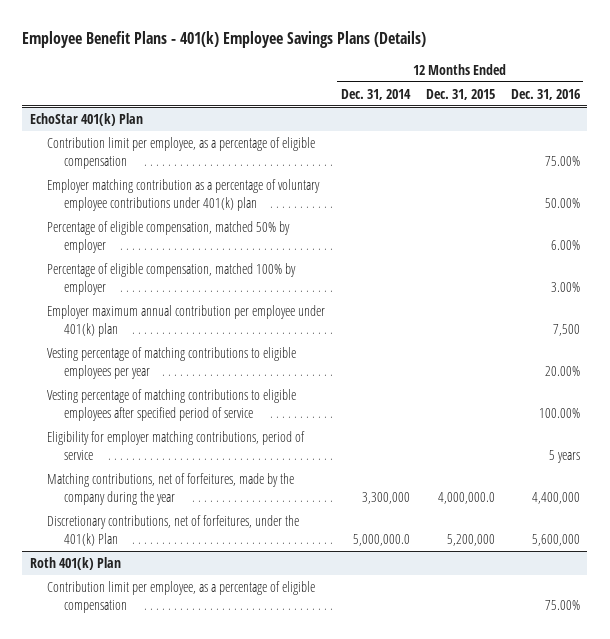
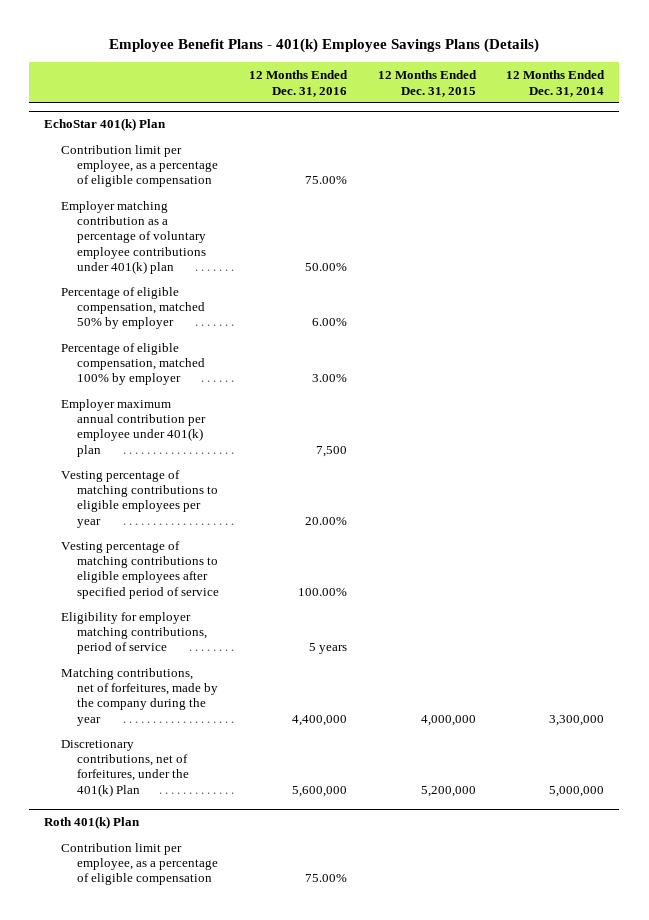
[437,491,495,504] 4,000,000.0 -> [420,714,476,726] 4,000,000
[352,533,410,546] 5,000,000.0 -> [549,785,605,797] 5,000,000

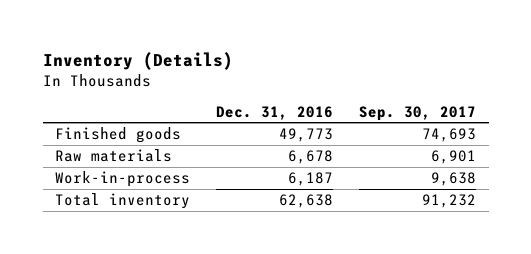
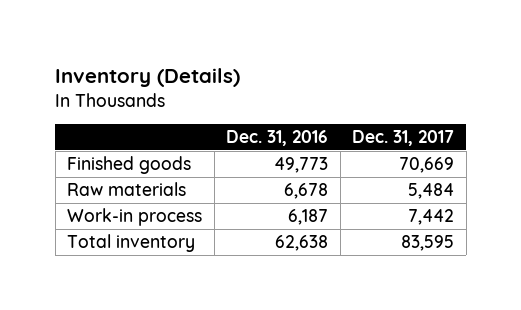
[358,105,476,121] Sep. 30, 2017 -> none
none -> [352,130,455,147] Dec. 31, 2017
[55,171,191,188] Work-in-process -> [67,208,203,227] Work-in process

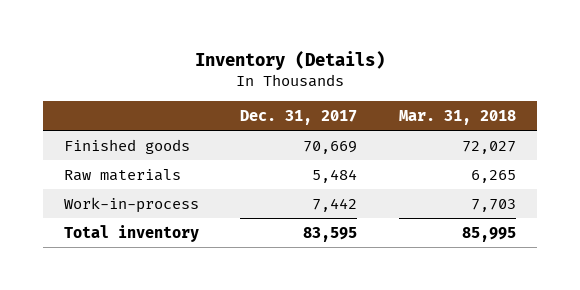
[226,130,329,147] Dec. 31, 2016 -> none
none -> [399,109,517,125] Mar. 31, 2018
[67,208,203,227] Work-in process -> [63,196,199,213] Work-in-process

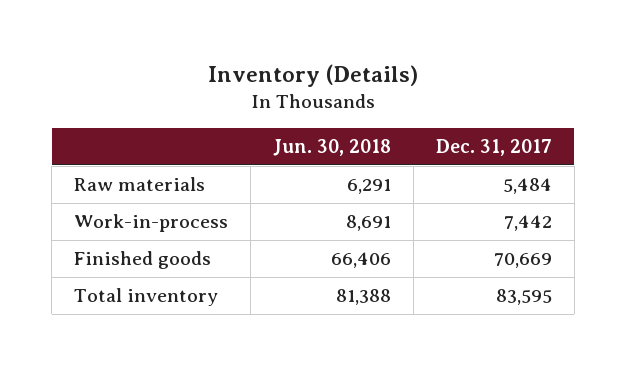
[399,109,517,125] Mar. 31, 2018 -> none
none -> [272,138,391,156] Jun. 30, 2018
[63,138,190,154] Finished goods -> [74,251,212,270] Finished goods

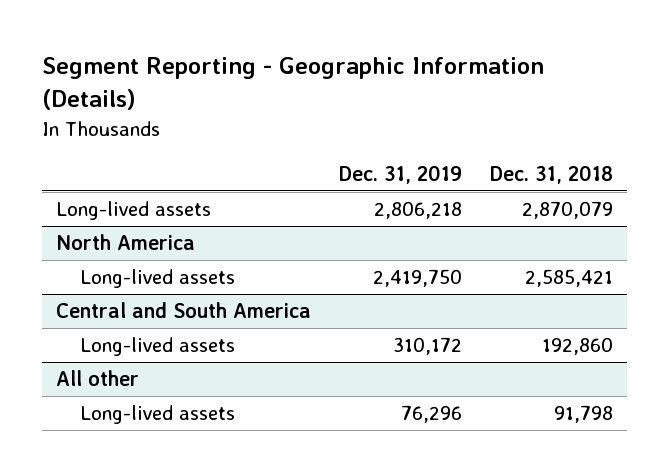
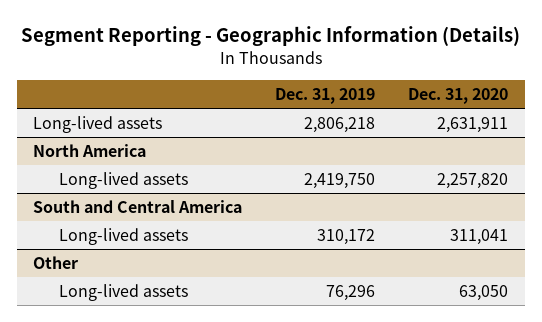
[489,164,613,184] Dec. 31, 2018 -> none
none -> [408,88,509,105] Dec. 31, 2020
[55,302,311,319] Central and South America -> [33,199,243,213] South and Central America
[55,370,139,387] All other -> [33,255,79,269] Other

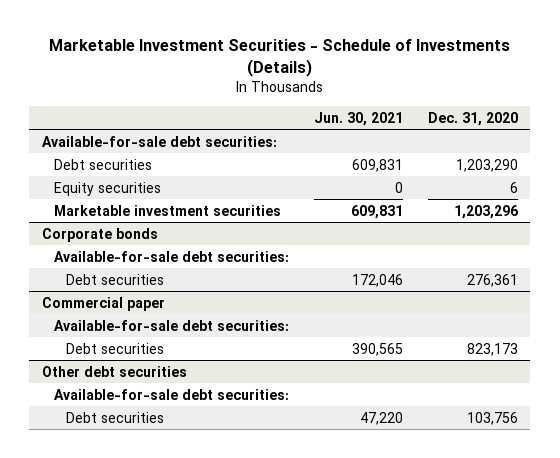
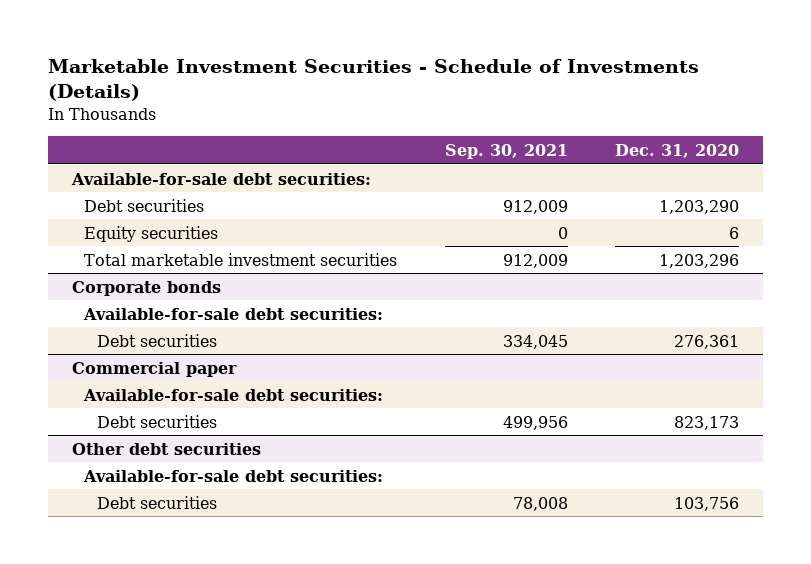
[313,111,403,126] Jun. 30, 2021 -> none
none -> [444,143,568,159] Sep. 30, 2021
[53,204,281,216] Marketable investment securities -> [84,252,398,266] Total marketable investment securities

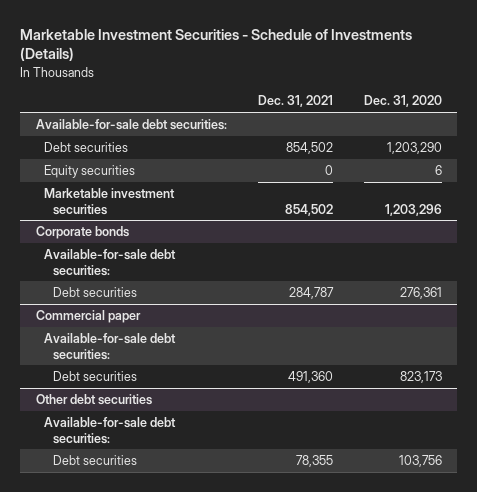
[444,143,568,159] Sep. 30, 2021 -> none
none -> [257,95,333,108] Dec. 31, 2021
[84,252,398,266] Total marketable investment securities -> [44,188,176,215] Marketable investment securities

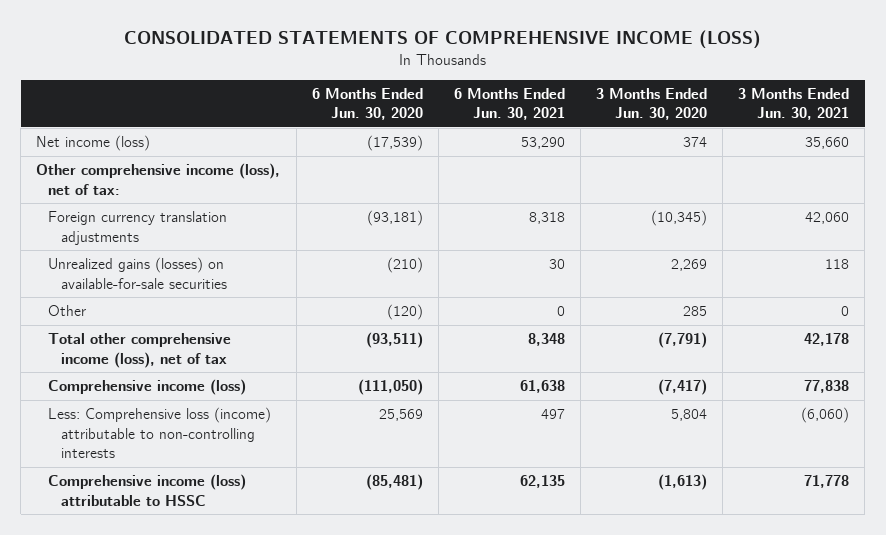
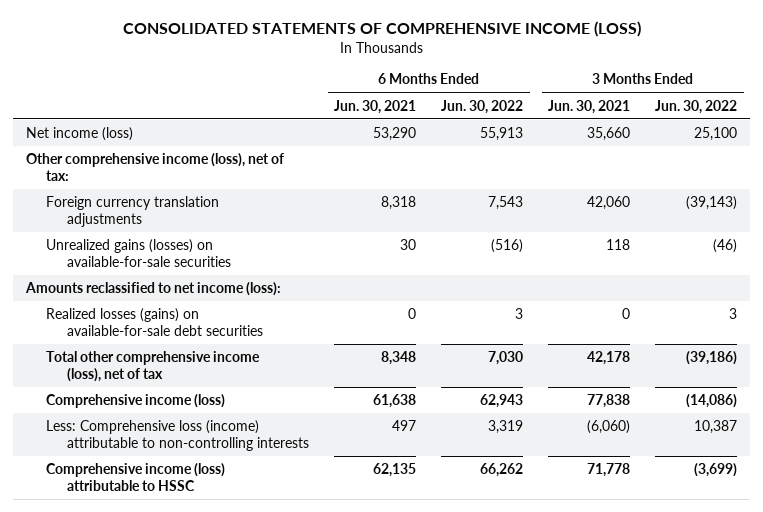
[311,87,423,121] 6 Months Ended Jun. 30, 2020 -> none
[596,87,708,121] 3 Months Ended Jun. 30, 2020 -> none
none -> [441,99,524,114] Jun. 30, 2022
none -> [655,99,738,114] Jun. 30, 2022
[48,305,87,317] Other -> none
none -> [24,282,281,297] Amounts reclassified to net income (loss):
none -> [46,308,264,336] Realized losses (gains) on available-for-sale debt securities

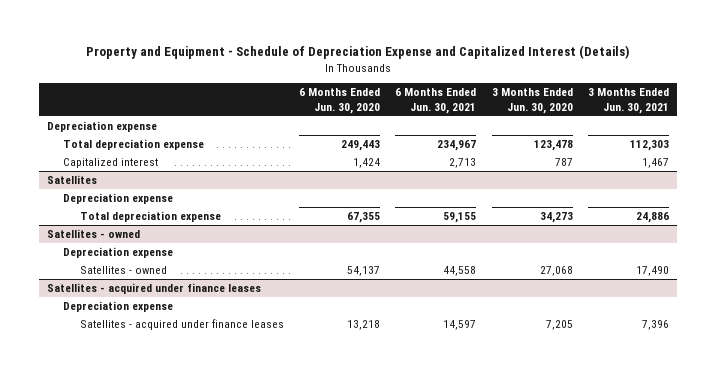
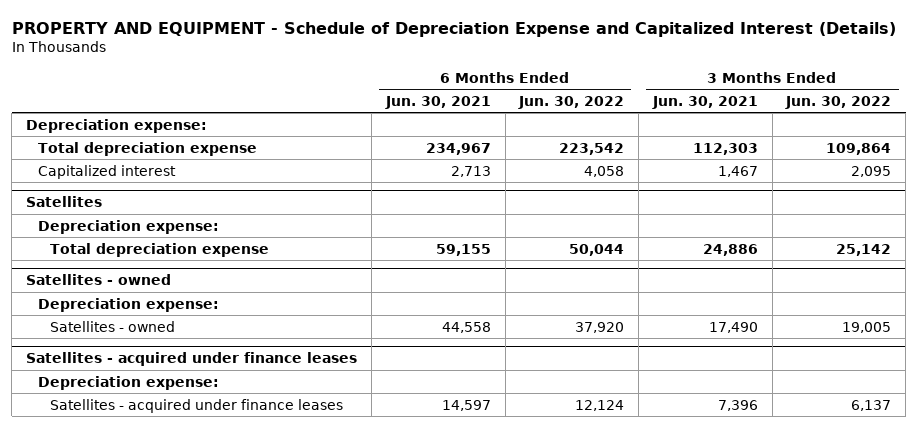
[86,45,630,60] Property and Equipment - Schedule of Depreciation Expense and Capitalized Interest (Details) -> [11,21,896,37] PROPERTY AND EQUIPMENT - Schedule of Depreciation Expense and Capitalized Interest (Details)
[299,87,381,114] 6 Months Ended Jun. 30, 2020 -> none
[491,87,573,114] 3 Months Ended Jun. 30, 2020 -> none
none -> [518,95,625,109] Jun. 30, 2022
none -> [785,95,892,109] Jun. 30, 2022
[46,120,157,132] Depreciation expense -> [26,118,208,133] Depreciation expense:
[63,192,174,204] Depreciation expense -> [38,219,220,234] Depreciation expense:
[63,246,174,258] Depreciation expense -> [38,297,220,312] Depreciation expense:
[63,300,174,312] Depreciation expense -> [38,375,220,390] Depreciation expense:

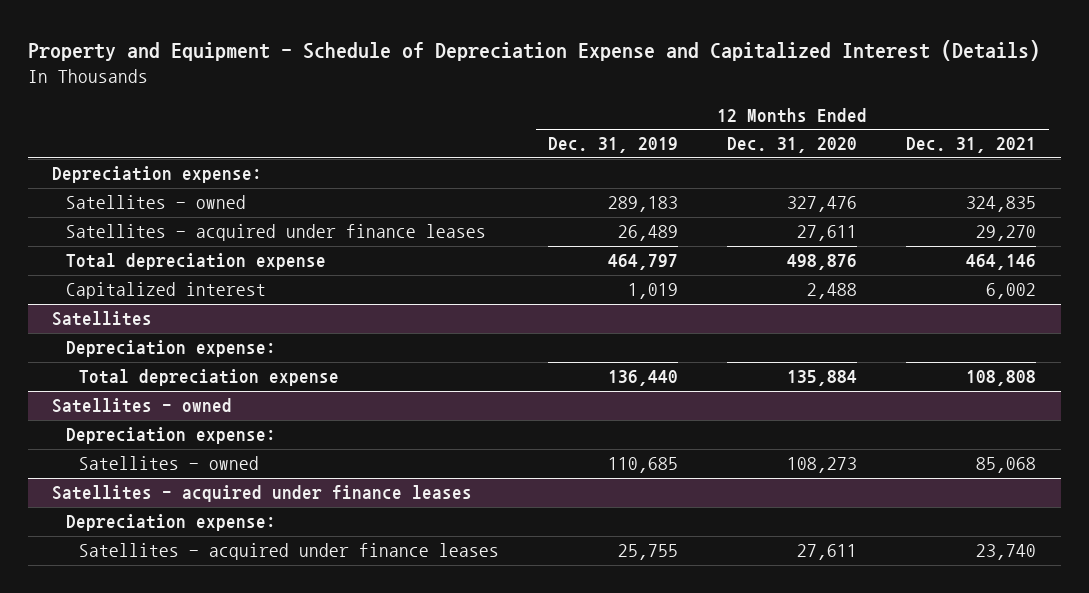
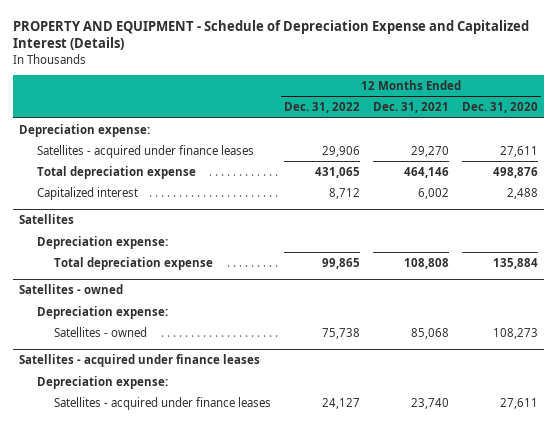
[27,39,1040,61] Property and Equipment - Schedule of Depreciation Expense and Capitalized Interest (Details) -> [12,19,529,51] PROPERTY AND EQUIPMENT - Schedule of Depreciation Expense and Capitalized Interest (Details)
[548,137,679,154] Dec. 31, 2019 -> none
none -> [283,102,360,114] Dec. 31, 2022
[65,195,246,210] Satellites - owned -> none

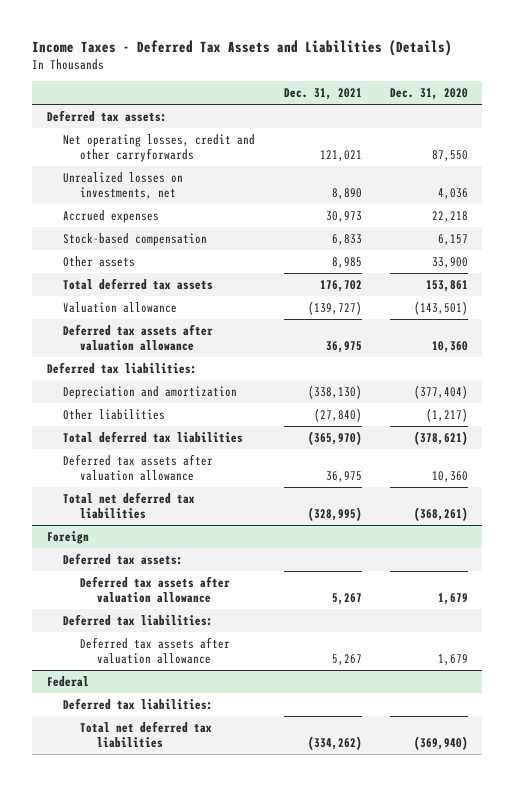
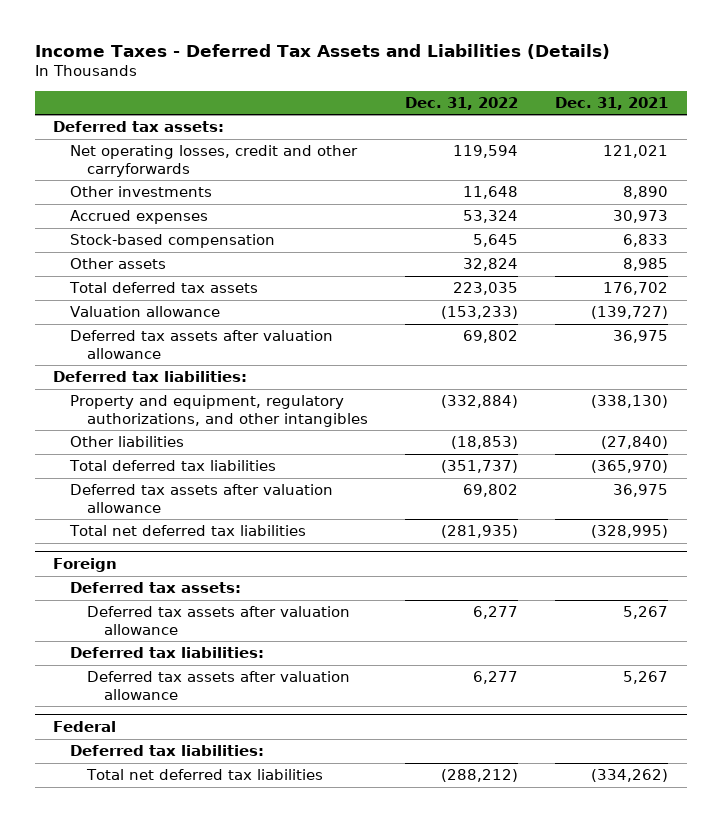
[390,88,469,101] Dec. 31, 2020 -> none
none -> [405,96,519,110] Dec. 31, 2022
[63,171,184,199] Unrealized losses on investments, net -> [70,186,213,198] Other investments
[63,385,238,399] Depreciation and amortization -> [70,395,368,427] Property and equipment, regulatory authorizations, and other intangibles

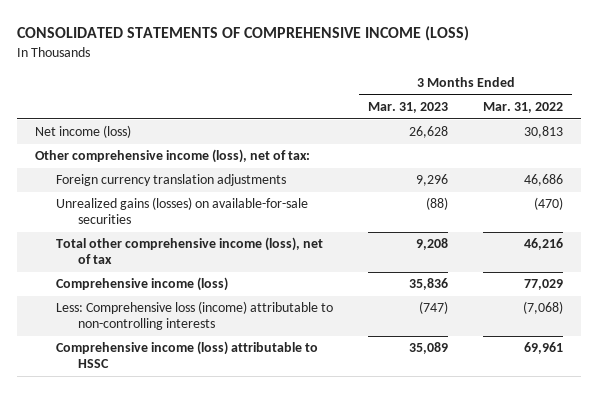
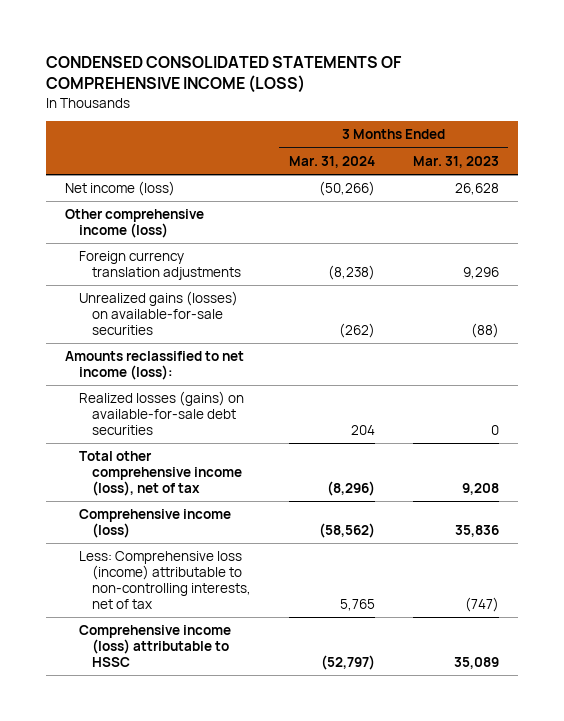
[17,26,470,42] CONSOLIDATED STATEMENTS OF COMPREHENSIVE INCOME (LOSS) -> [46,55,403,93] CONDENSED CONSOLIDATED STATEMENTS OF COMPREHENSIVE INCOME (LOSS)
[483,102,564,114] Mar. 31, 2022 -> none
none -> [288,155,375,168] Mar. 31, 2024
[34,149,310,164] Other comprehensive income (loss), net of tax: -> [65,209,205,239] Other comprehensive income (loss)
none -> [65,351,245,381] Amounts reclassified to net income (loss):
none -> [78,391,244,436] Realized losses (gains) on available-for-sale debt securities
[56,301,334,331] Less: Comprehensive loss (income) attributable to non-controlling interests -> [78,551,252,609] Less: Comprehensive loss (income) attributable to non-controlling interests, net of tax

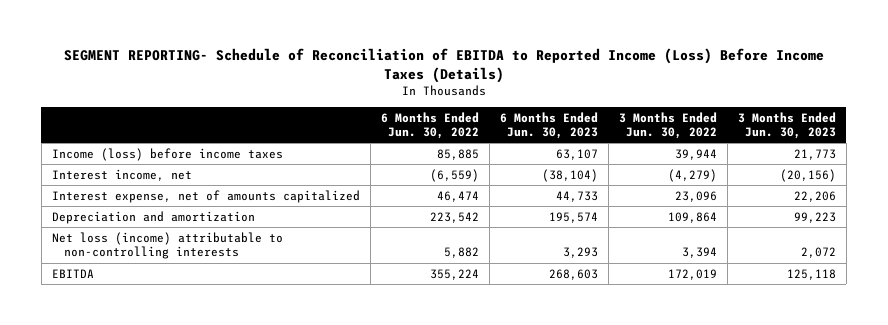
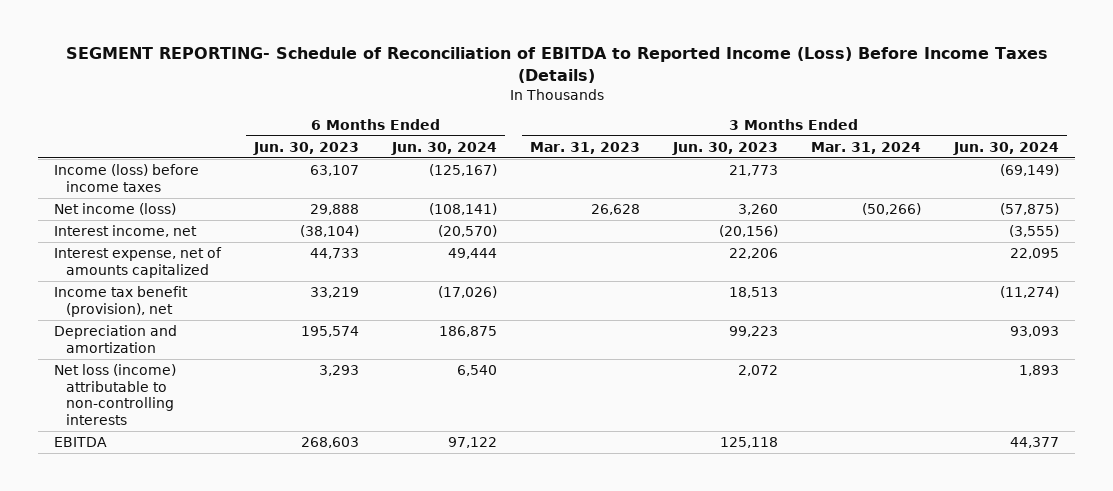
[380,111,479,140] 6 Months Ended Jun. 30, 2022 -> none
[618,111,717,140] 3 Months Ended Jun. 30, 2022 -> none
none -> [391,141,498,155] Jun. 30, 2024
none -> [530,141,641,154] Mar. 31, 2023
none -> [810,141,921,154] Mar. 31, 2024
none -> [952,141,1059,155] Jun. 30, 2024
none -> [54,203,177,216] Net income (loss)
none -> [54,286,189,317] Income tax benefit (provision), net

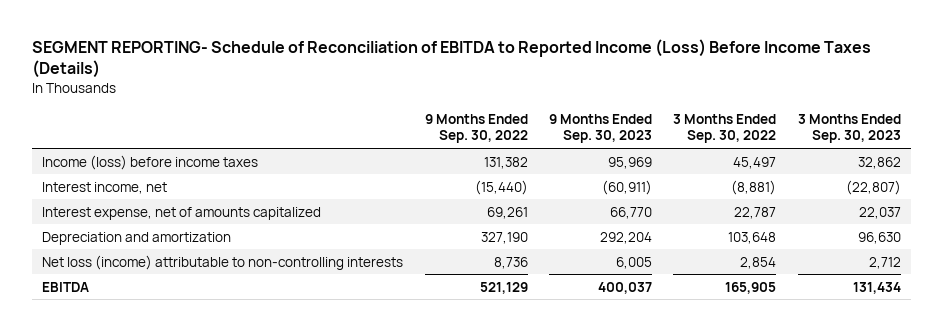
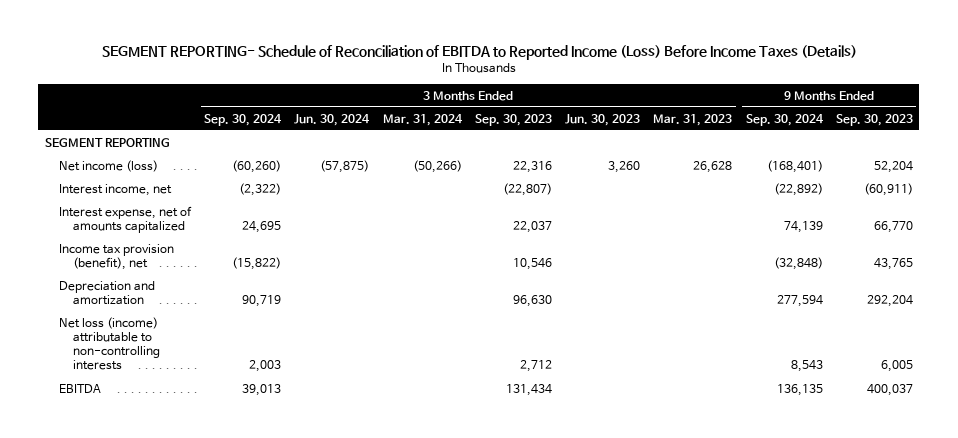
[424,114,528,144] 9 Months Ended Sep. 30, 2022 -> none
[673,114,777,144] 3 Months Ended Sep. 30, 2022 -> none
none -> [204,113,283,126] Sep. 30, 2024
none -> [294,113,371,126] Jun. 30, 2024
none -> [382,113,463,126] Mar. 31, 2024
none -> [565,113,641,126] Jun. 30, 2023
none -> [653,113,733,126] Mar. 31, 2023
none -> [745,113,824,126] Sep. 30, 2024
[42,154,259,170] Income (loss) before income taxes -> none
none -> [44,137,170,147] SEGMENT REPORTING
none -> [59,159,159,172] Net income (loss)
none -> [59,243,175,270] Income tax provision (benefit), net

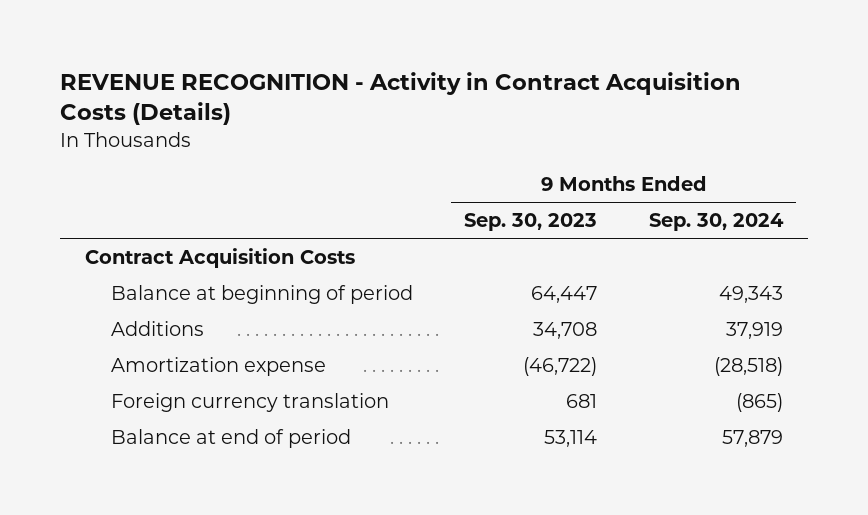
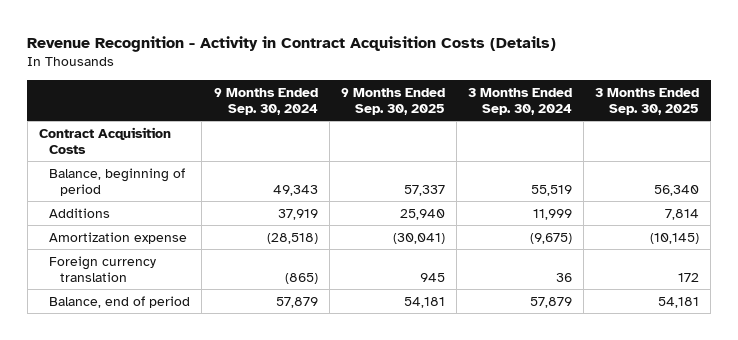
[59,71,741,126] REVENUE RECOGNITION - Activity in Contract Acquisition Costs (Details) -> [27,36,557,53] Revenue Recognition - Activity in Contract Acquisition Costs (Details)
[464,213,598,232] Sep. 30, 2023 -> none
none -> [340,87,445,115] 9 Months Ended Sep. 30, 2025
none -> [468,87,573,115] 3 Months Ended Sep. 30, 2024
none -> [595,87,700,115] 3 Months Ended Sep. 30, 2025
[110,284,413,304] Balance at beginning of period -> [49,167,186,196] Balance, beginning of period
[110,428,351,448] Balance at end of period -> [49,295,191,308] Balance, end of period

